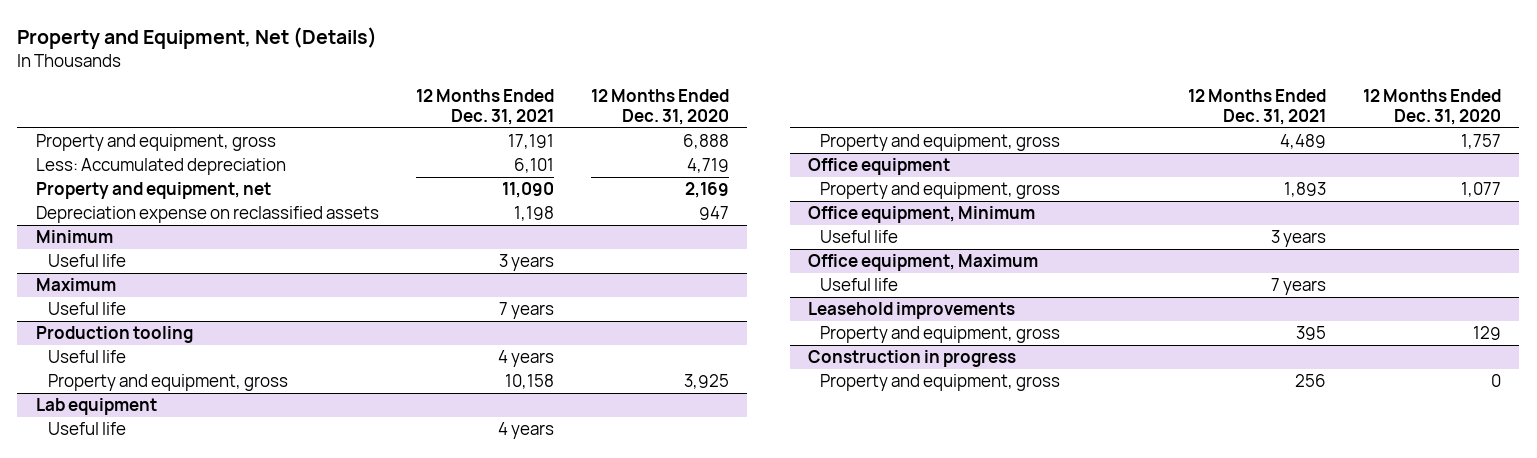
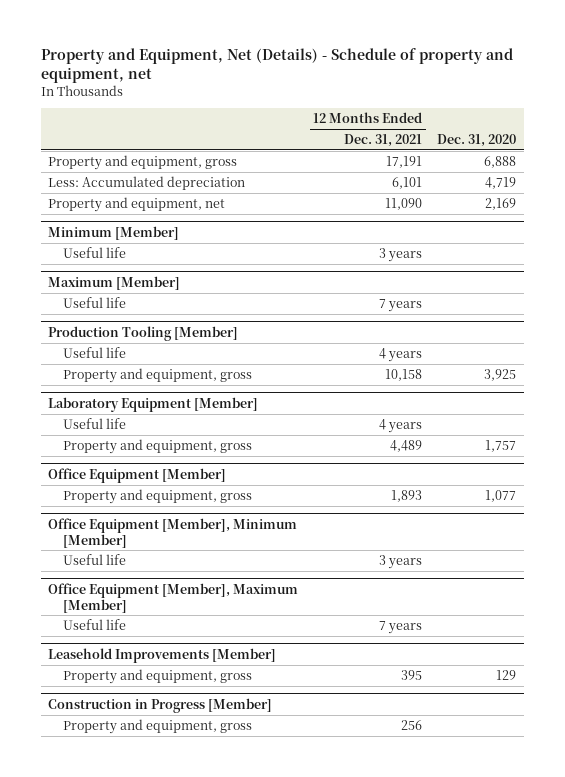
[17,26,378,49] Property and Equipment, Net (Details) -> [41,48,514,84] Property and Equipment, Net (Details) - Schedule of property and equipment, net
[590,89,729,125] 12 Months Ended Dec. 31, 2020 -> none
none -> [437,133,517,147] Dec. 31, 2020
[35,206,379,224] Depreciation expense on reclassified assets -> none
[35,230,113,244] Minimum -> [48,225,180,240] Minimum [Member]
[35,278,116,292] Maximum -> [48,275,181,290] Maximum [Member]
[35,326,193,344] Production tooling -> [48,325,239,341] Production Tooling [Member]
[35,398,157,416] Lab equipment -> [48,396,259,412] Laboratory Equipment [Member]
[807,158,950,176] Office equipment -> [48,467,227,483] Office Equipment [Member]
[807,206,1035,224] Office equipment, Minimum -> [48,517,298,548] Office Equipment [Member], Minimum [Member]
[807,254,1038,272] Office equipment, Maximum -> [48,582,299,613] Office Equipment [Member], Maximum [Member]
[807,302,1015,320] Leasehold improvements -> [48,647,277,663] Leasehold Improvements [Member]
[807,350,1016,368] Construction in progress -> [48,697,273,713] Construction in Progress [Member]

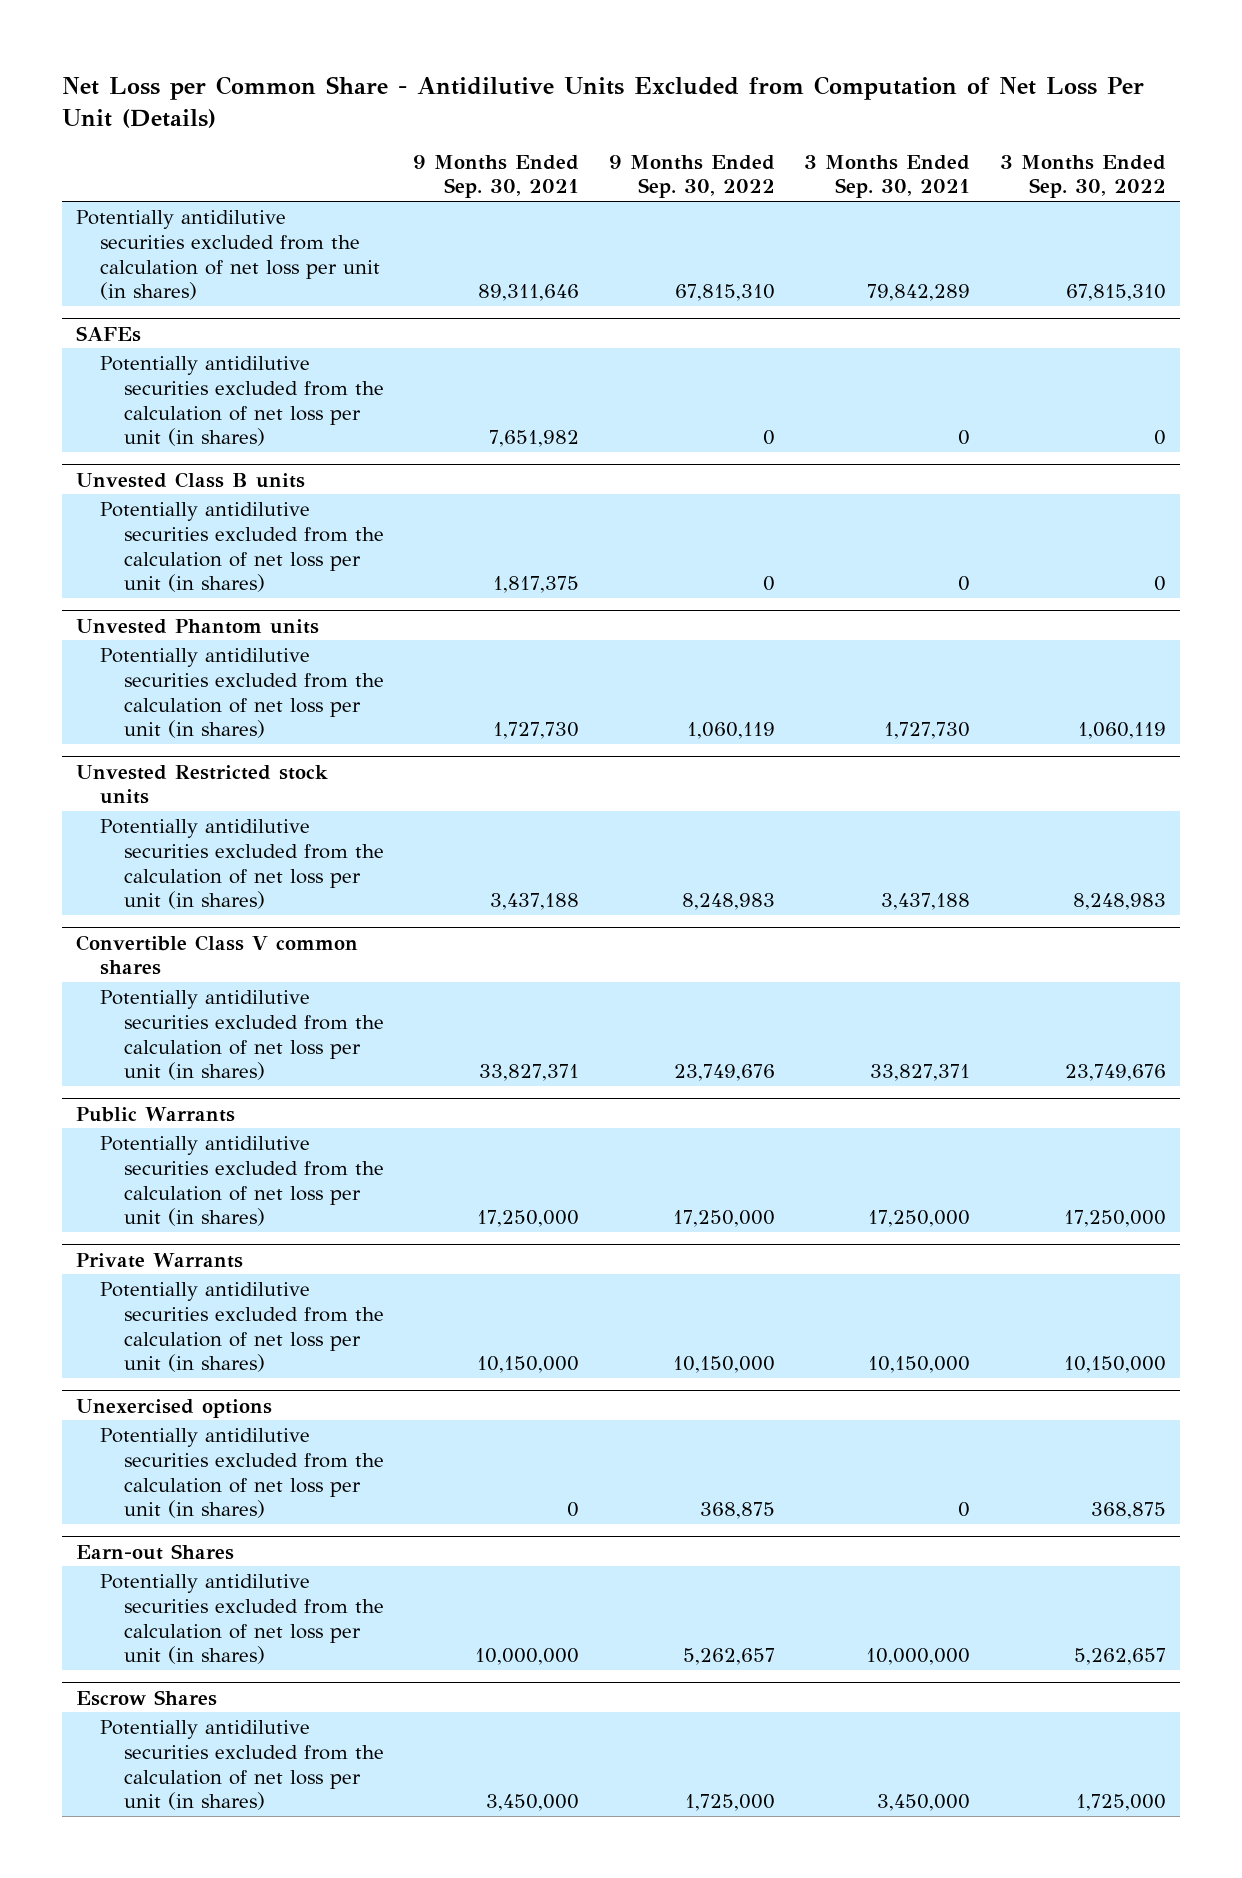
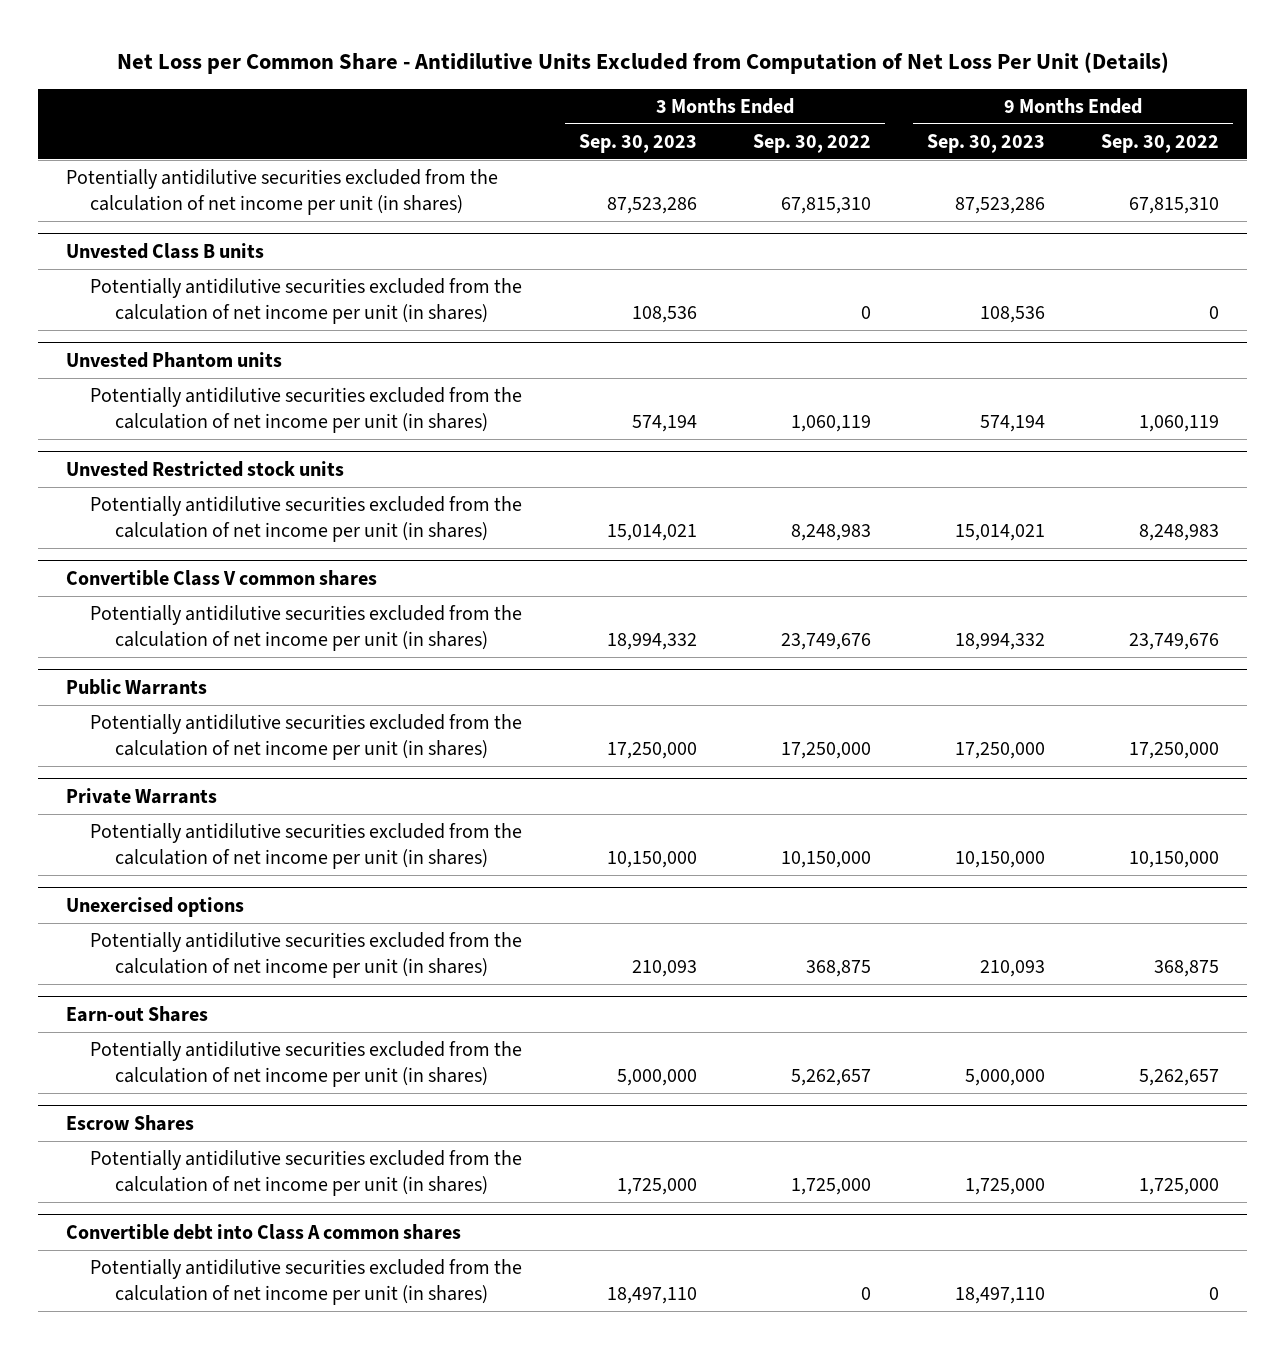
[413,154,580,199] 9 Months Ended Sep. 30, 2021 -> none
[804,154,971,199] 3 Months Ended Sep. 30, 2021 -> none
none -> [578,133,697,153] Sep. 30, 2023
none -> [926,133,1045,153] Sep. 30, 2023
[76,325,142,342] SAFEs -> none
[100,356,384,447] Potentially antidilutive securities excluded from the calculation of net loss per unit (in shares) -> none
[76,210,381,301] Potentially antidilutive securities excluded from the calculation of net loss per unit (in shares) -> [66,169,499,215] Potentially antidilutive securities excluded from the calculation of net income per unit (in shares)
[100,502,384,593] Potentially antidilutive securities excluded from the calculation of net loss per unit (in shares) -> [90,278,523,324] Potentially antidilutive securities excluded from the calculation of net income per unit (in shares)
[100,648,384,739] Potentially antidilutive securities excluded from the calculation of net loss per unit (in shares) -> [90,387,523,433] Potentially antidilutive securities excluded from the calculation of net income per unit (in shares)
[100,819,384,910] Potentially antidilutive securities excluded from the calculation of net loss per unit (in shares) -> [90,496,523,542] Potentially antidilutive securities excluded from the calculation of net income per unit (in shares)
[100,990,384,1081] Potentially antidilutive securities excluded from the calculation of net loss per unit (in shares) -> [90,605,523,651] Potentially antidilutive securities excluded from the calculation of net income per unit (in shares)
[100,1136,384,1227] Potentially antidilutive securities excluded from the calculation of net loss per unit (in shares) -> [90,714,523,760] Potentially antidilutive securities excluded from the calculation of net income per unit (in shares)
[100,1282,384,1373] Potentially antidilutive securities excluded from the calculation of net loss per unit (in shares) -> [90,823,523,869] Potentially antidilutive securities excluded from the calculation of net income per unit (in shares)
[100,1428,384,1519] Potentially antidilutive securities excluded from the calculation of net loss per unit (in shares) -> [90,932,523,978] Potentially antidilutive securities excluded from the calculation of net income per unit (in shares)
[100,1574,384,1665] Potentially antidilutive securities excluded from the calculation of net loss per unit (in shares) -> [90,1041,523,1087] Potentially antidilutive securities excluded from the calculation of net income per unit (in shares)
[100,1720,384,1811] Potentially antidilutive securities excluded from the calculation of net loss per unit (in shares) -> [90,1150,523,1196] Potentially antidilutive securities excluded from the calculation of net income per unit (in shares)
none -> [66,1223,462,1240] Convertible debt into Class A common shares
none -> [90,1259,523,1305] Potentially antidilutive securities excluded from the calculation of net income per unit (in shares)

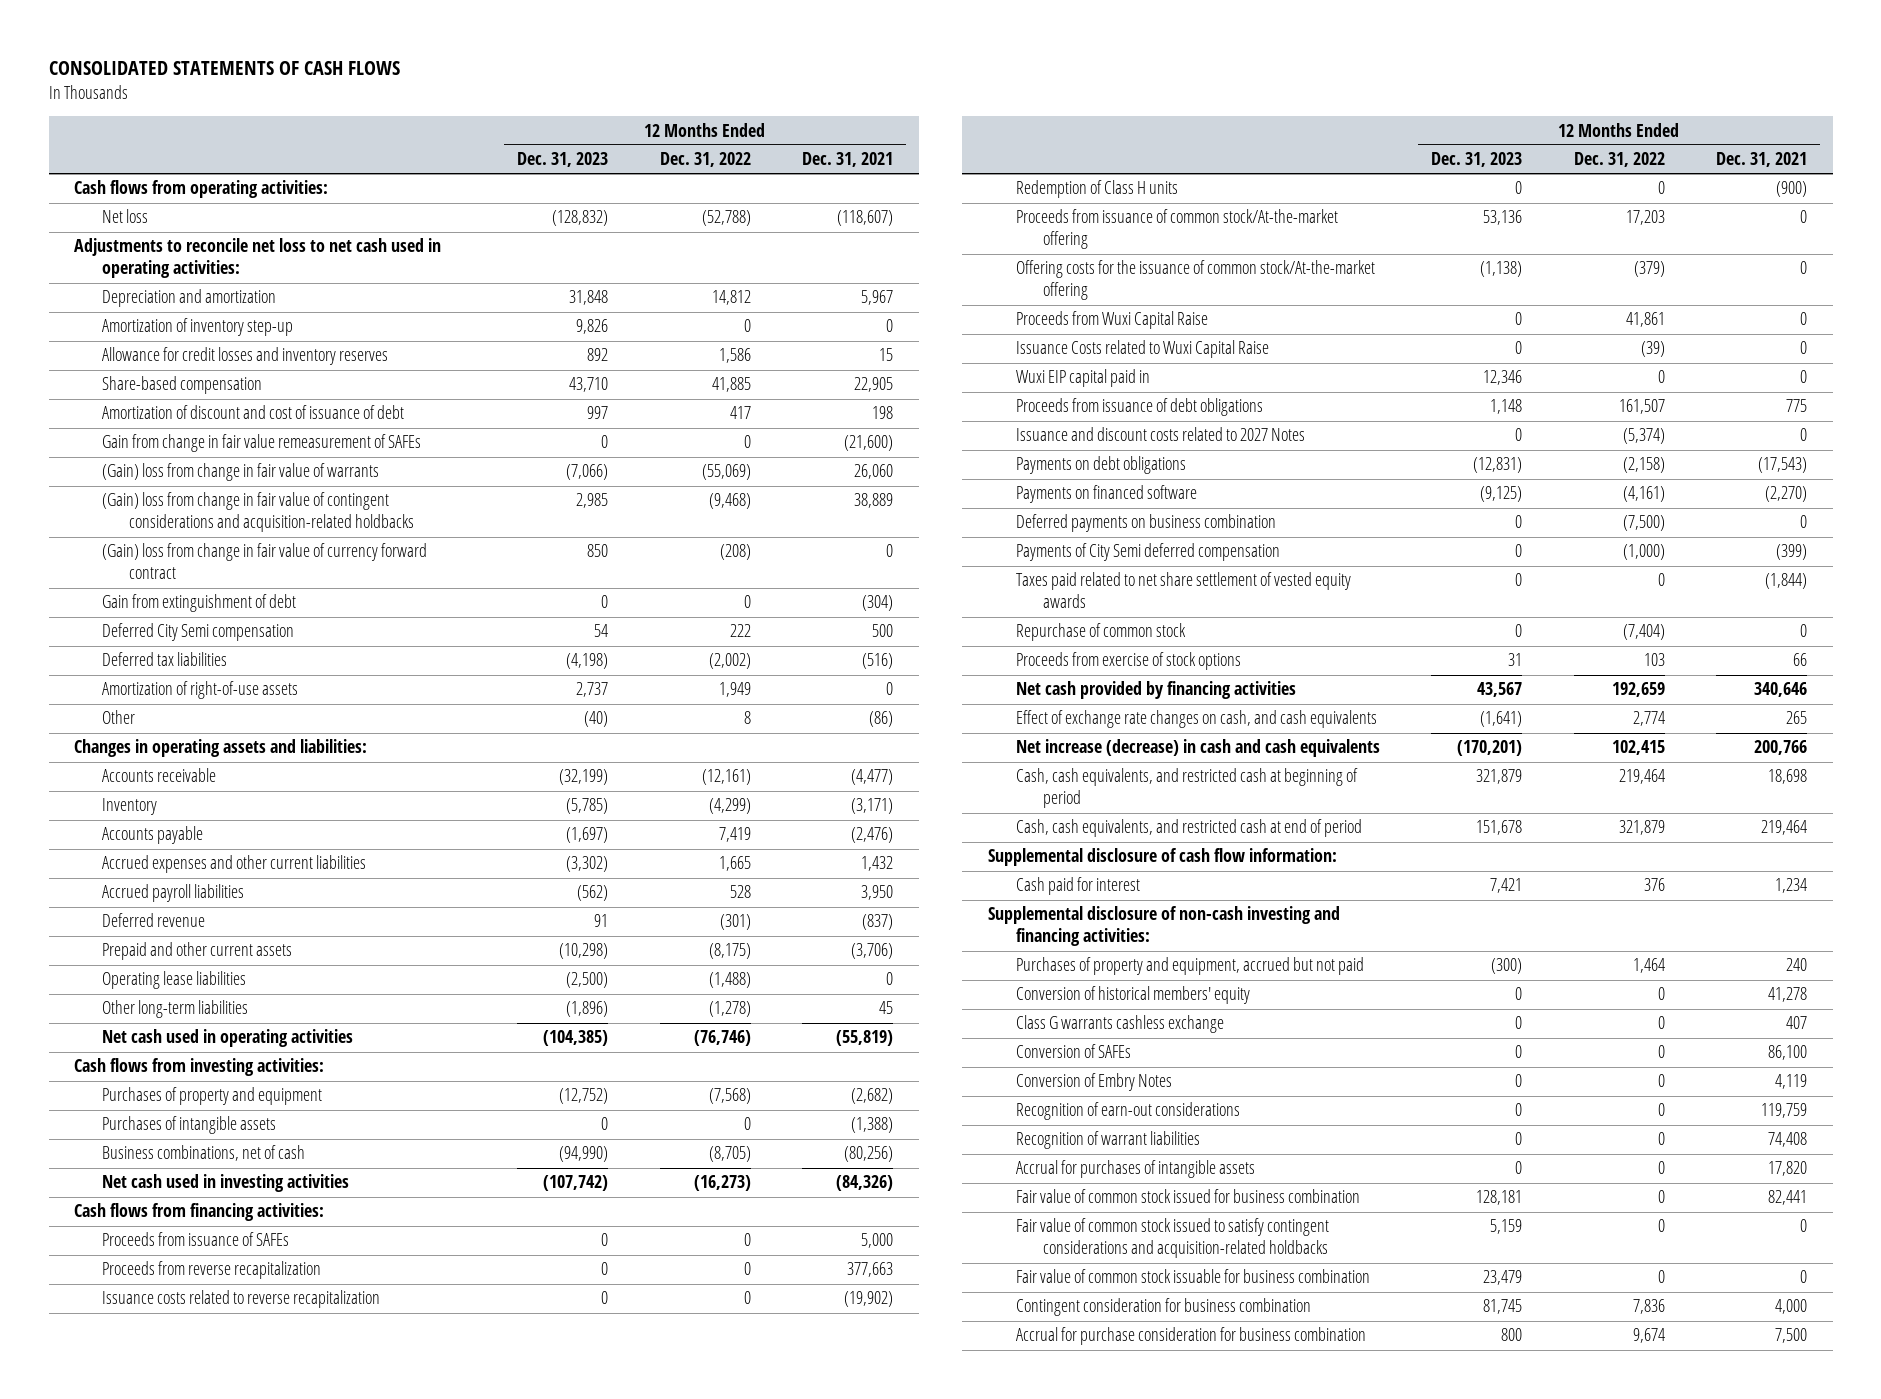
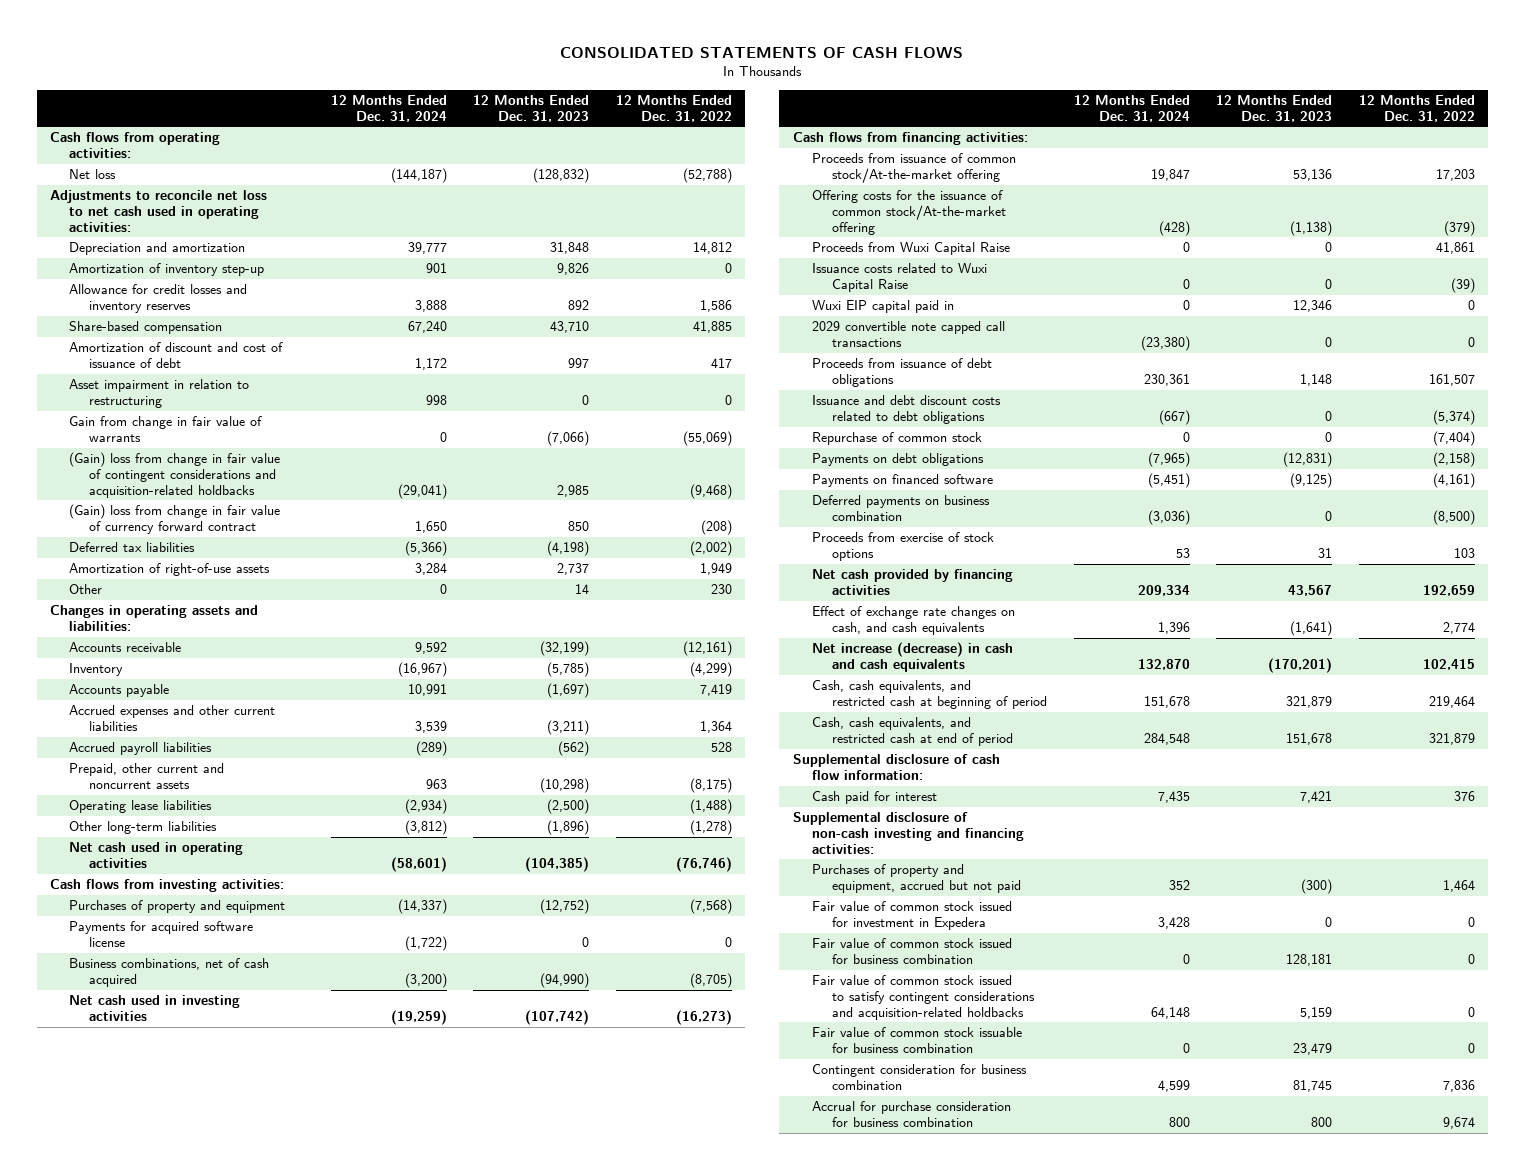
[802,152,894,168] Dec. 31, 2021 -> none
none -> [330,95,447,122] 12 Months Ended Dec. 31, 2024
[101,434,421,453] Gain from change in fair value remeasurement of SAFEs -> none
none -> [69,379,250,409] Asset impairment in relation to restructuring
[101,463,379,482] (Gain) loss from change in fair value of warrants -> [69,416,263,443] Gain from change in fair value of warrants
[101,594,296,613] Gain from extinguishment of debt -> none
[101,623,294,642] Deferred City Semi compensation -> none
[584,711,609,728] (40) -> [575,584,590,595] 14
[743,711,751,725] 8 -> [710,584,732,595] 230
[566,856,609,873] (3,302) -> [547,720,590,736] (3,211)
[718,856,751,872] 1,665 -> [699,721,732,734] 1,364
[101,913,205,928] Deferred revenue -> none
[101,942,292,961] Prepaid and other current assets -> [69,763,225,790] Prepaid, other current and noncurrent assets
[101,1116,276,1135] Purchases of intangible assets -> none
none -> [69,921,254,948] Payments for acquired software license
[101,1145,305,1162] Business combinations, net of cash -> [69,958,270,988] Business combinations, net of cash acquired
[101,1232,289,1247] Proceeds from issuance of SAFEs -> none
[101,1261,321,1280] Proceeds from reverse recapitalization -> none
[101,1290,380,1309] Issuance costs related to reverse recapitalization -> none
[1015,180,1178,199] Redemption of Class H units -> none
[1015,340,1269,359] Issuance Costs related to Wuxi Capital Raise -> [812,263,988,293] Issuance costs related to Wuxi Capital Raise
none -> [812,321,1006,348] 2029 convertible note capped call transactions
[1015,427,1305,442] Issuance and discount costs related to 2027 Notes -> [812,395,1002,425] Issuance and debt discount costs related to debt obligations
[1015,623,1186,642] Repurchase of common stock -> [812,432,983,446] Repurchase of common stock
[1015,543,1280,562] Payments of City Semi deferred compensation -> none
[1015,572,1351,609] Taxes paid related to net share settlement of vested equity awards -> none
[1622,515,1665,532] (7,500) -> [1432,510,1475,526] (8,500)
[1015,986,1250,1005] Conversion of historical members' equity -> none
[1015,1015,1224,1034] Class G warrants cashless exchange -> none
[1015,1044,1131,1059] Conversion of SAFEs -> none
[1015,1073,1172,1092] Conversion of Embry Notes -> none
[1015,1102,1240,1121] Recognition of earn-out considerations -> none
[1015,1131,1200,1150] Recognition of warrant liabilities -> none
[1015,1160,1255,1179] Accrual for purchases of intangible assets -> none
none -> [812,901,1013,931] Fair value of common stock issued for investment in Expedera

